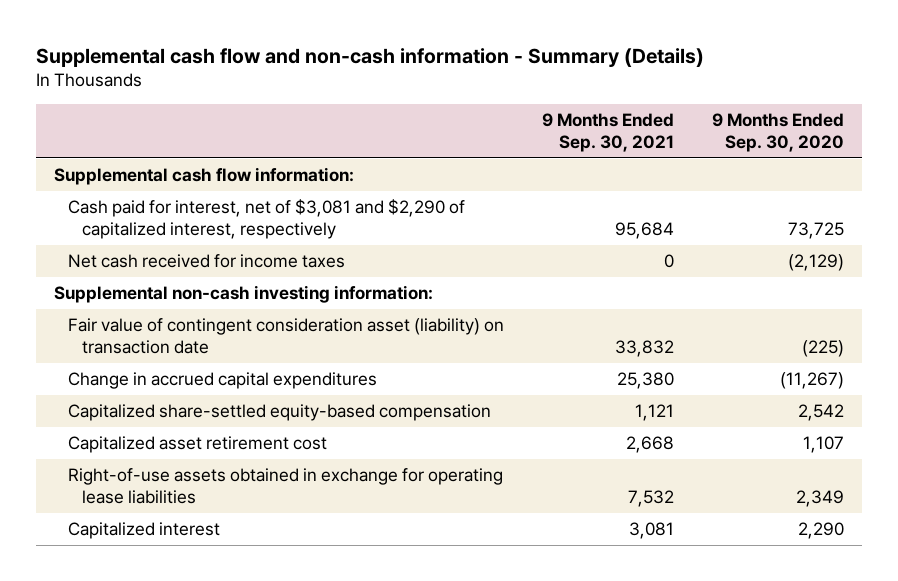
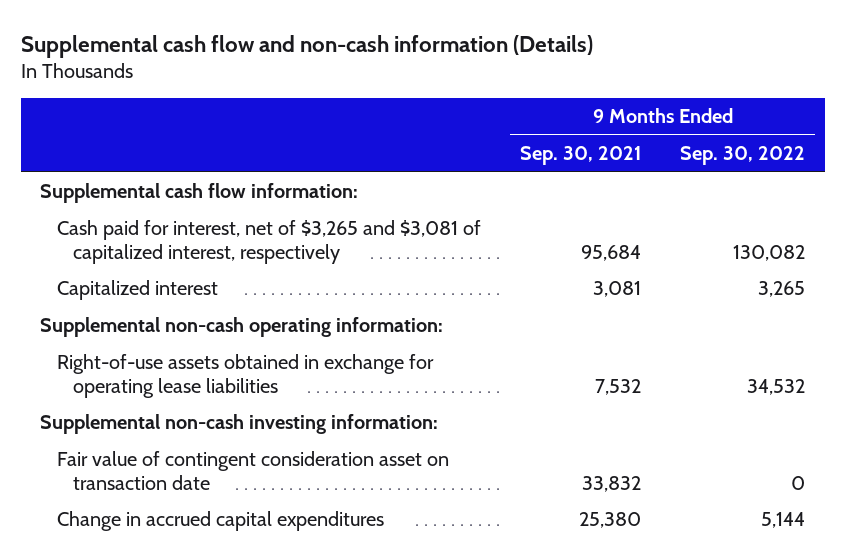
[35,47,704,67] Supplemental cash flow and non-cash information - Summary (Details) -> [20,34,593,58] Supplemental cash flow and non-cash information (Details)
[711,113,844,153] 9 Months Ended Sep. 30, 2020 -> none
none -> [680,146,806,166] Sep. 30, 2022
[68,254,346,269] Net cash received for income taxes -> none
[68,199,466,240] Cash paid for interest, net of $3,081 and $2,290 of capitalized interest, respectively -> [56,220,481,264] Cash paid for interest, net of $3,265 and $3,081 of capitalized interest, respectively
[68,522,221,540] Capitalized interest -> [56,280,218,301] Capitalized interest
none -> [40,317,444,338] Supplemental non-cash operating information:
[68,468,504,505] Right-of-use assets obtained in exchange for operating lease liabilities -> [56,354,434,398] Right-of-use assets obtained in exchange for operating lease liabilities
[68,318,505,355] Fair value of contingent consideration asset (liability) on transaction date -> [56,451,449,490] Fair value of contingent consideration asset on transaction date
[68,404,492,422] Capitalized share-settled equity-based compensation -> none
[68,436,328,454] Capitalized asset retirement cost -> none

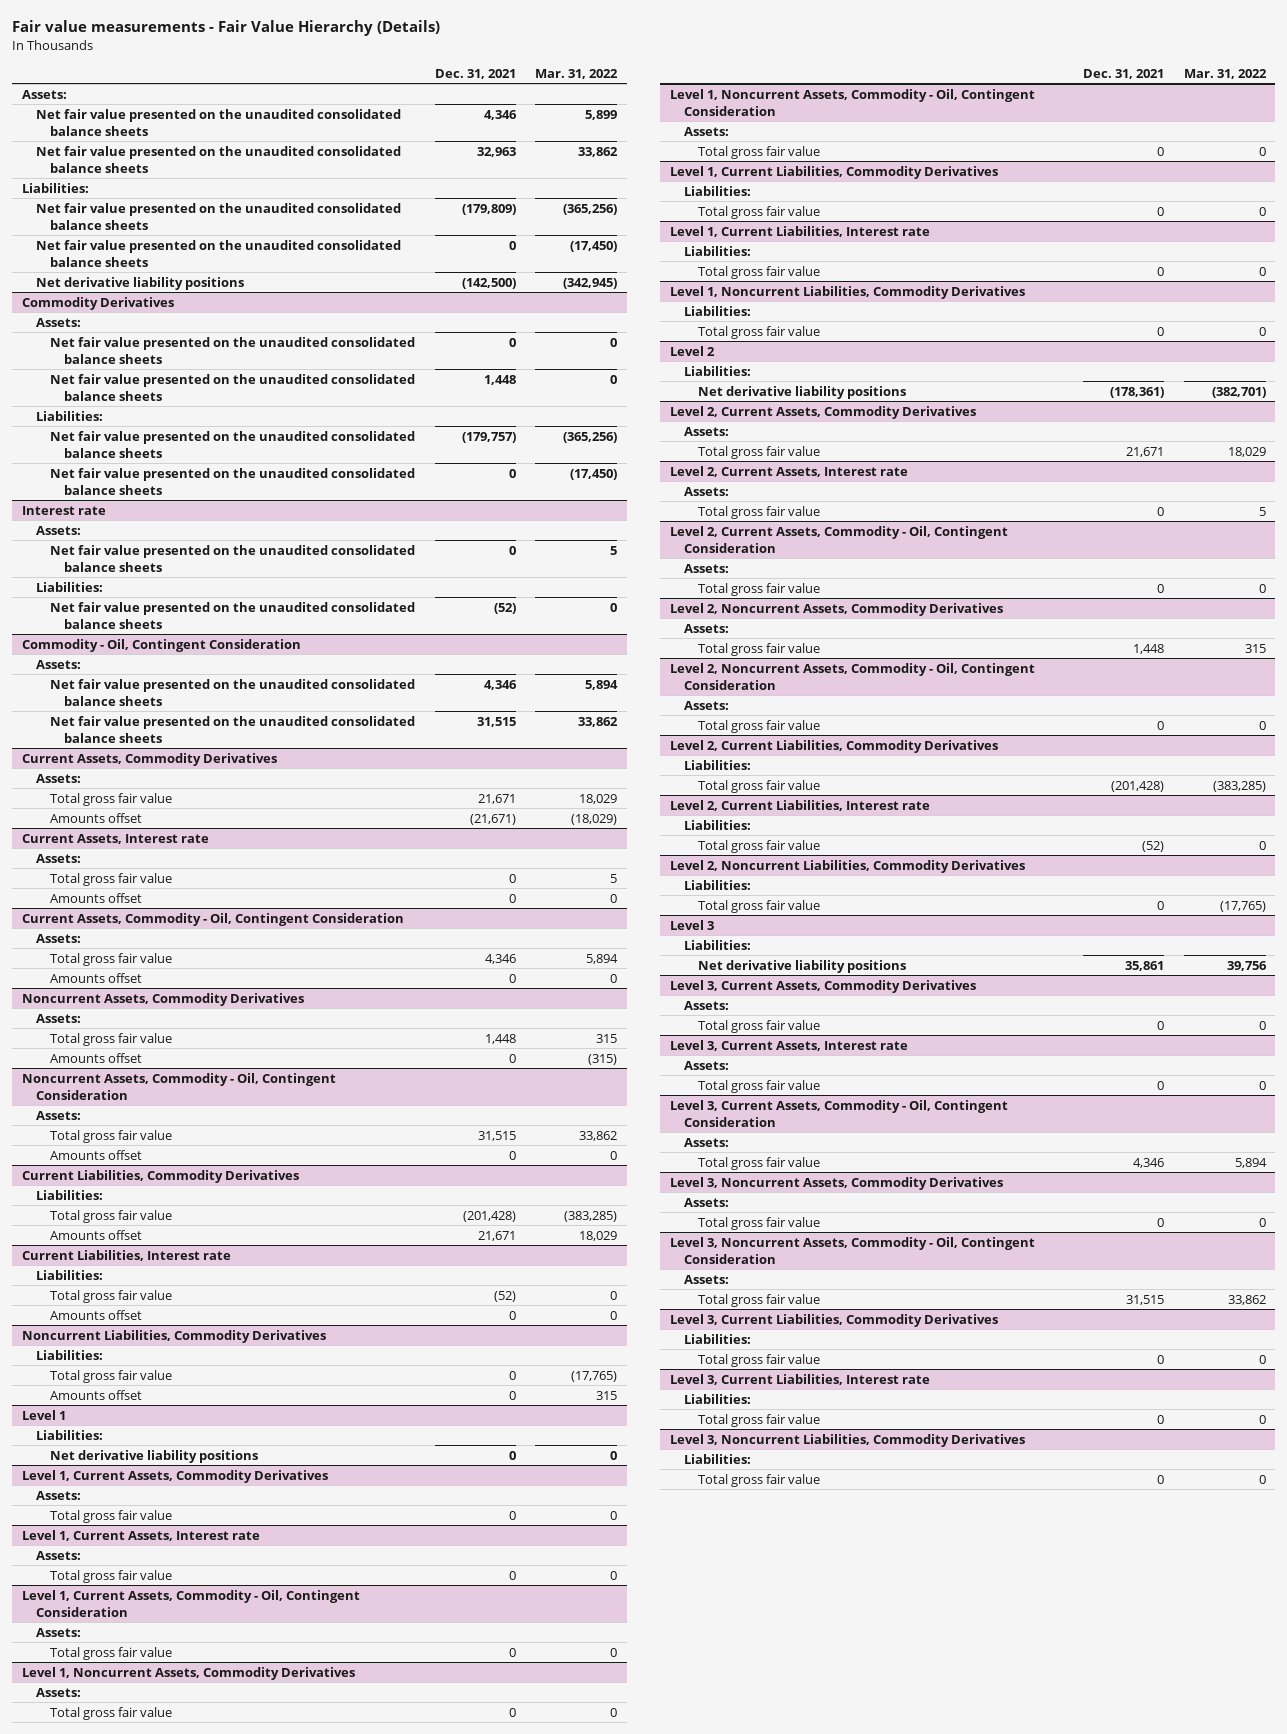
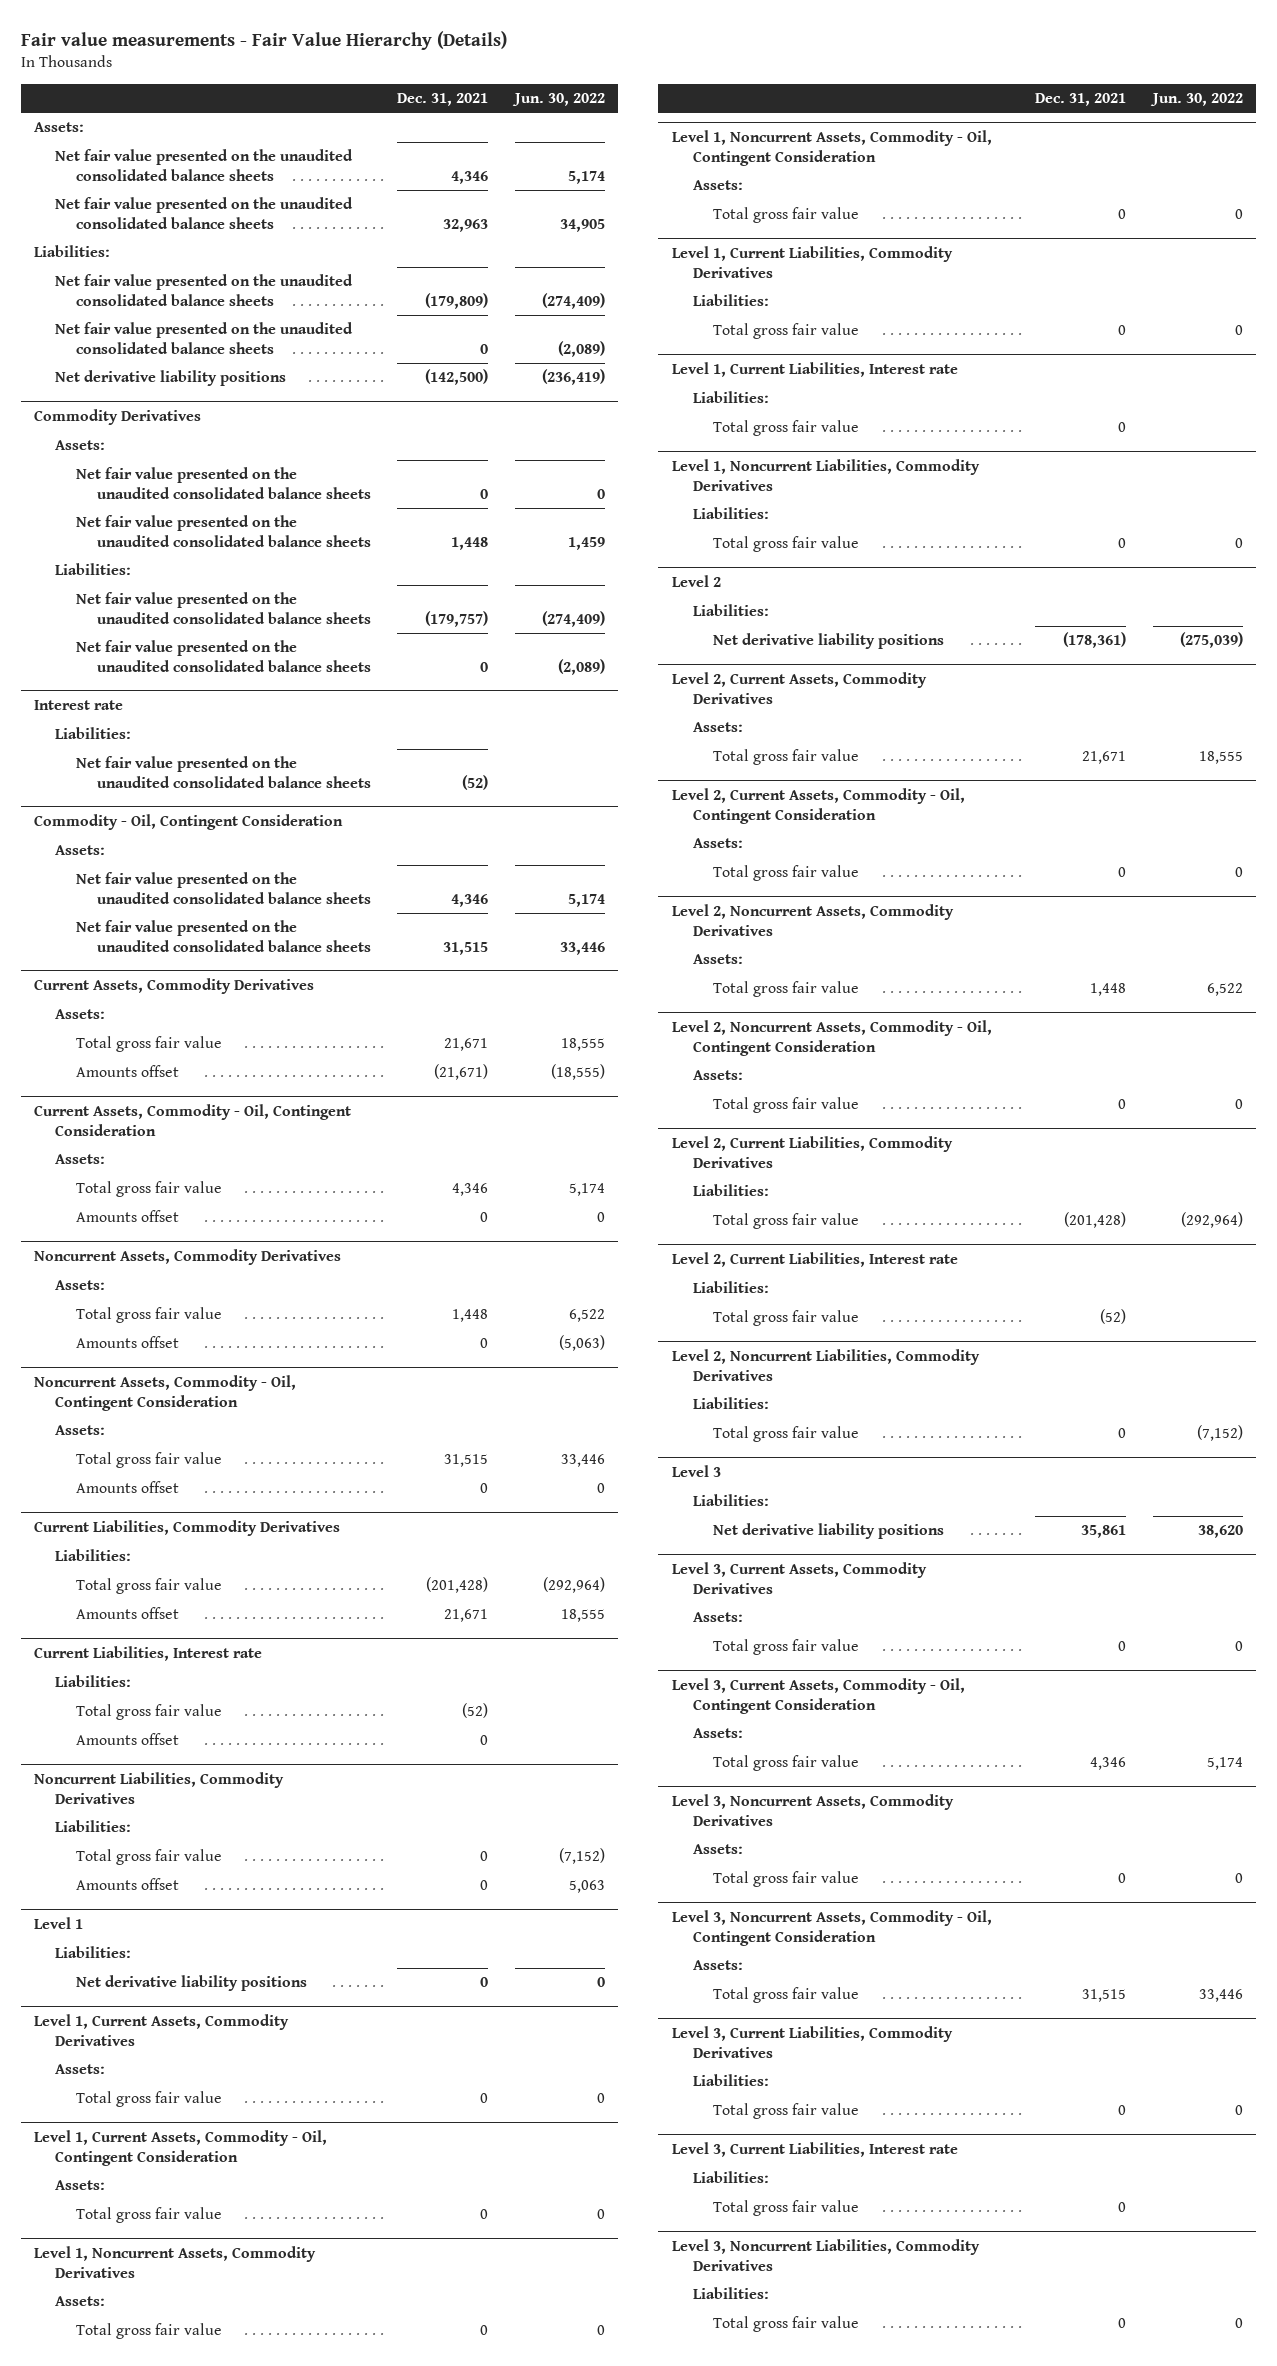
[535,68,619,79] Mar. 31, 2022 -> none
none -> [511,92,605,106] Jun. 30, 2022
[35,525,81,535] Assets: -> none
[49,544,415,572] Net fair value presented on the unaudited consolidated balance sheets -> none
[21,833,209,844] Current Assets, Interest rate -> none
[35,853,81,863] Assets: -> none
[49,872,172,886] Total gross fair value -> none
[49,892,142,903] Amounts offset -> none
[21,1529,260,1541] Level 1, Current Assets, Interest rate -> none
[35,1550,81,1560] Assets: -> none
[49,1569,172,1583] Total gross fair value -> none
[669,465,908,477] Level 2, Current Assets, Interest rate -> none
[683,486,729,496] Assets: -> none
[697,505,820,519] Total gross fair value -> none
[669,1039,908,1051] Level 3, Current Assets, Interest rate -> none
[683,1060,729,1070] Assets: -> none
[697,1079,820,1093] Total gross fair value -> none

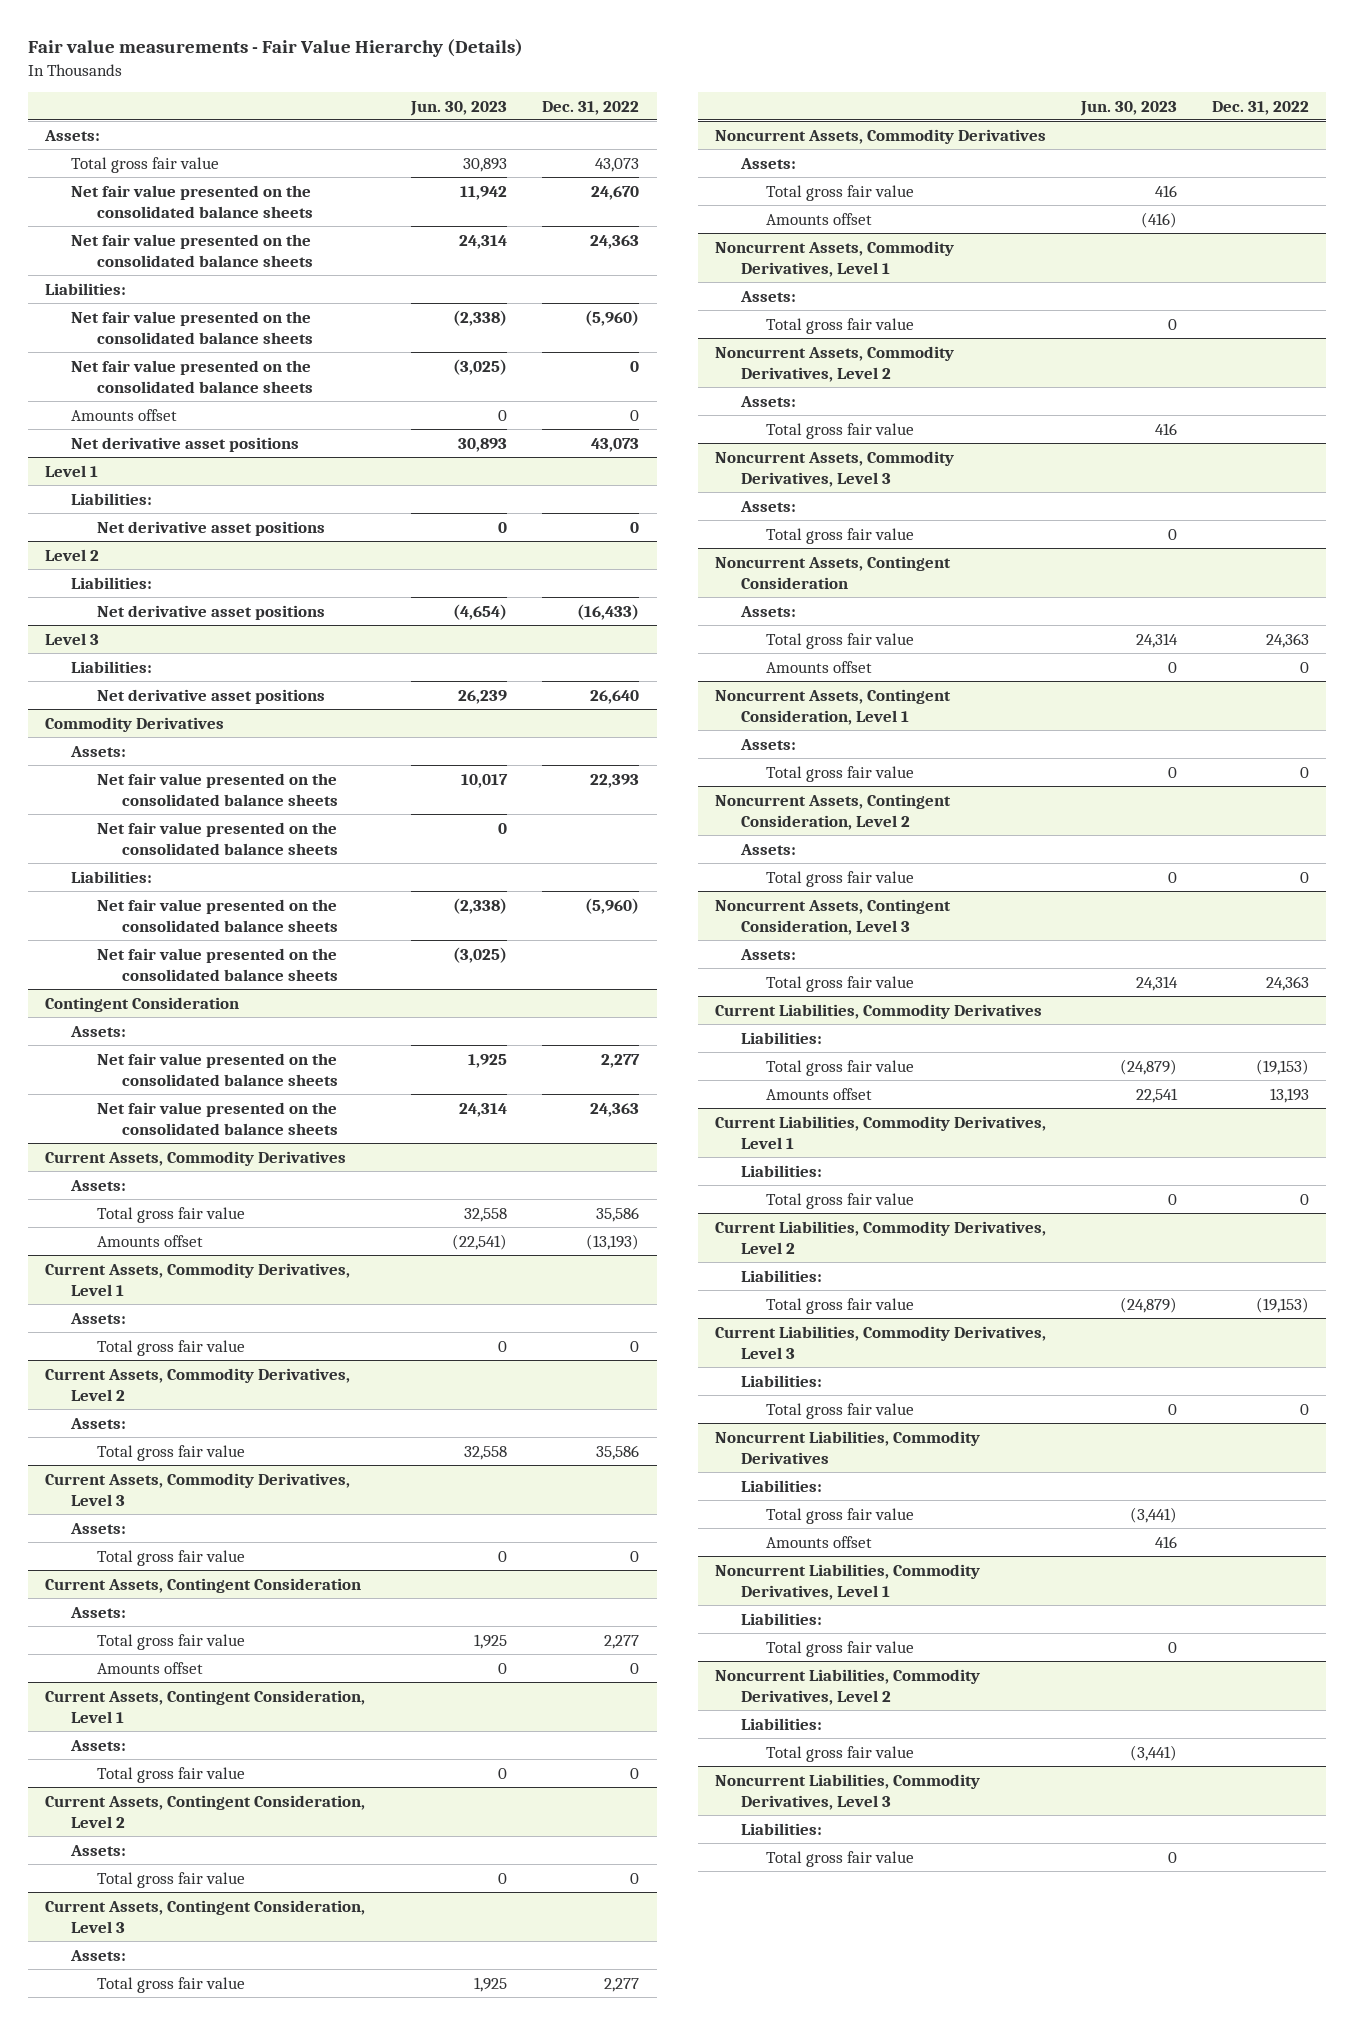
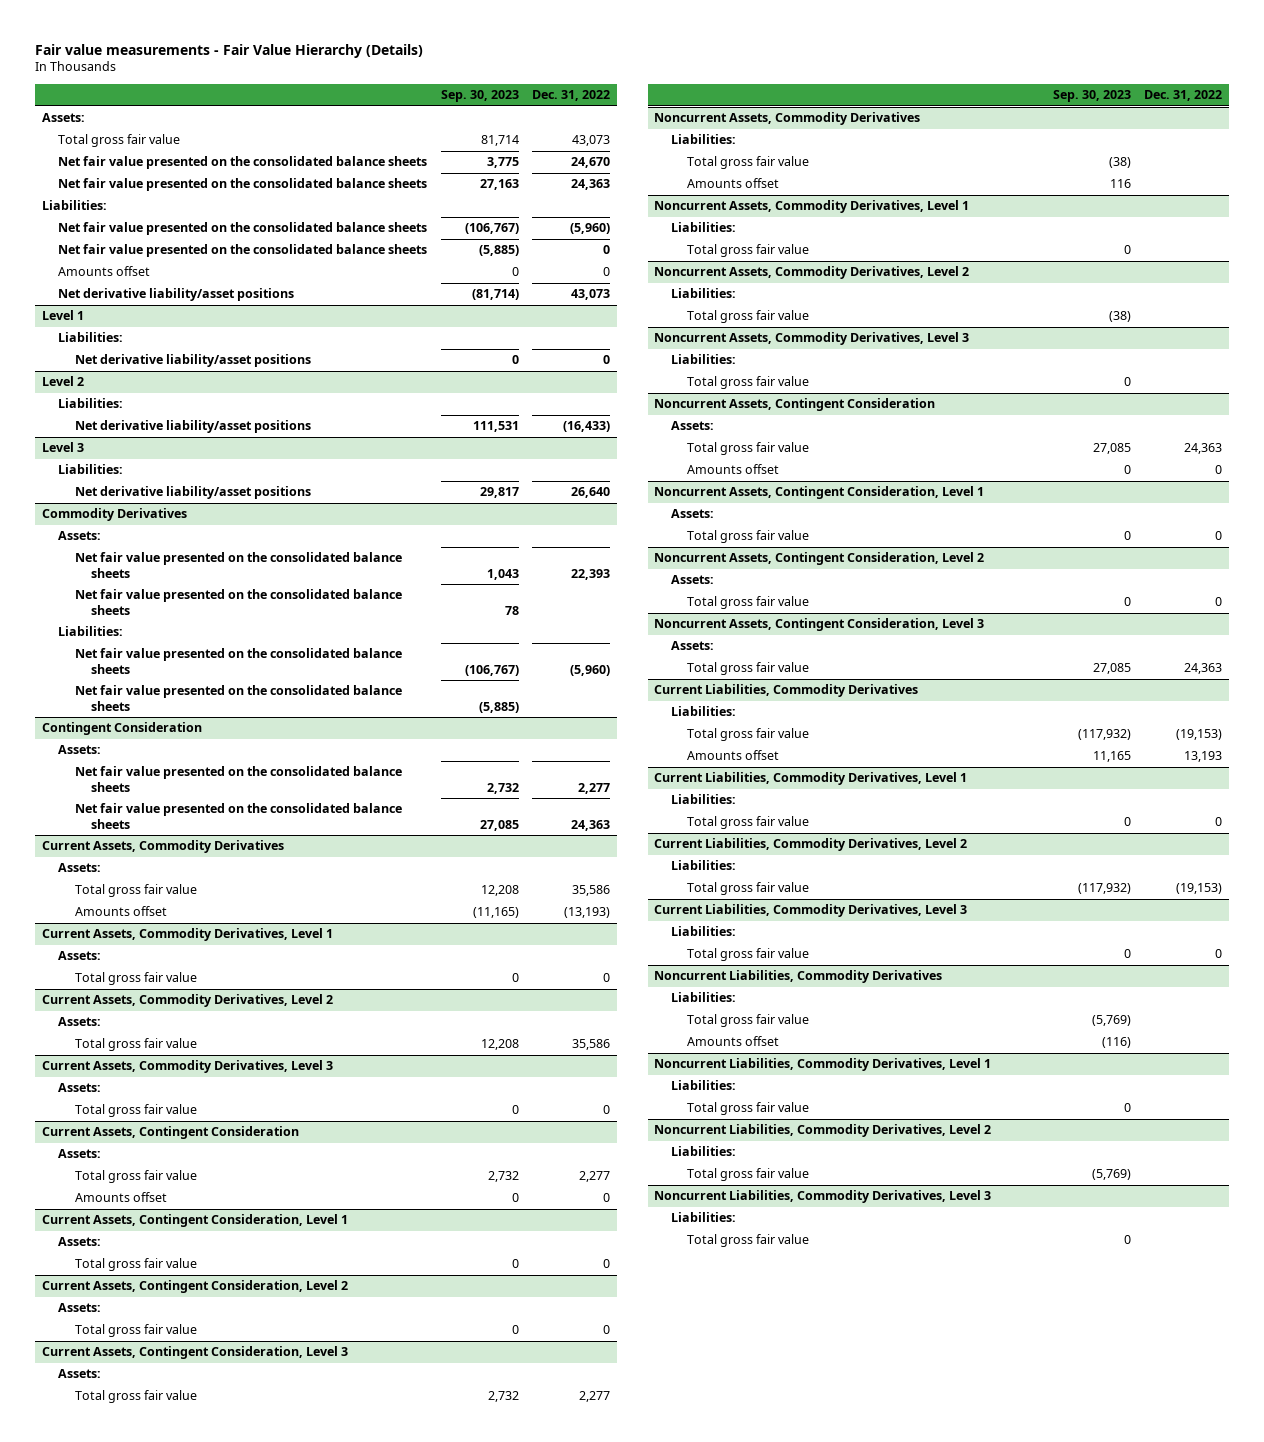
[410,100,508,116] Jun. 30, 2023 -> none
none -> [440,90,519,103] Sep. 30, 2023
[71,436,300,452] Net derivative asset positions -> [58,288,295,302] Net derivative liability/asset positions
[96,520,325,536] Net derivative asset positions -> [74,354,311,368] Net derivative liability/asset positions
[96,604,325,620] Net derivative asset positions -> [74,420,311,434] Net derivative liability/asset positions
[96,688,325,704] Net derivative asset positions -> [74,486,311,500] Net derivative liability/asset positions
[739,157,796,169] Assets: -> none
none -> [670,134,736,145] Liabilities:
[739,290,796,302] Assets: -> none
none -> [670,222,736,233] Liabilities:
[739,395,796,407] Assets: -> none
none -> [670,288,736,299] Liabilities:
[739,500,796,512] Assets: -> none
none -> [670,354,736,365] Liabilities:

